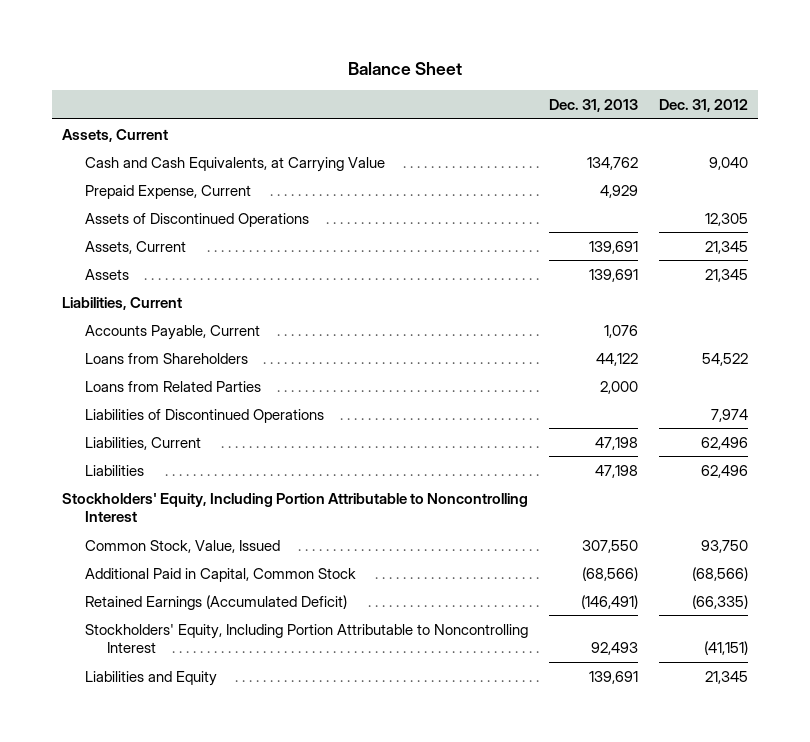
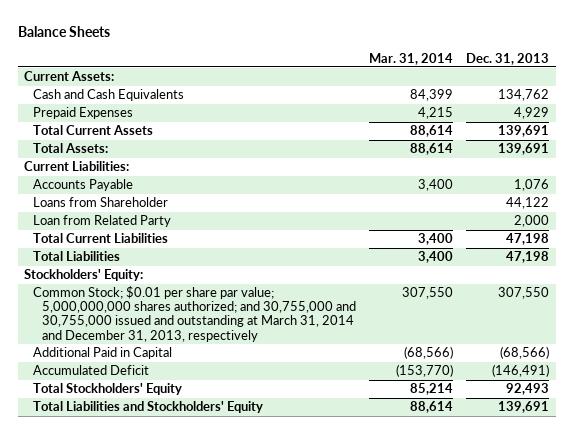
[348,62,463,76] Balance Sheet -> [17,25,110,37] Balance Sheets
[658,99,748,113] Dec. 31, 2012 -> none
none -> [369,52,454,65] Mar. 31, 2014
[84,212,309,227] Assets of Discontinued Operations -> none
[84,408,324,423] Liabilities of Discontinued Operations -> none
[62,492,529,523] Stockholders' Equity, Including Portion Attributable to Noncontrolling Interest -> none
[62,128,169,142] Assets, Current -> [24,71,115,82] Current Assets:
[84,156,385,172] Cash and Cash Equivalents, at Carrying Value -> [33,89,185,102] Cash and Cash Equivalents
[84,184,251,199] Prepaid Expense, Current -> [33,107,134,120] Prepaid Expenses
[84,240,186,254] Assets, Current -> [33,125,154,136] Total Current Assets
[84,268,129,280] Assets -> [33,143,109,154] Total Assets:
[62,296,183,310] Liabilities, Current -> [24,161,130,172] Current Liabilities:
[84,324,260,340] Accounts Payable, Current -> [33,179,134,192] Accounts Payable
[84,352,248,364] Loans from Shareholders -> [33,197,169,208] Loans from Shareholder
[84,380,261,392] Loans from Related Parties -> [33,215,172,228] Loan from Related Party
[84,436,201,450] Liabilities, Current -> [33,233,169,244] Total Current Liabilities
[84,464,144,476] Liabilities -> [33,251,121,262] Total Liabilities
none -> [24,269,144,282] Stockholders' Equity:
[84,539,280,553] Common Stock, Value, Issued -> [33,286,356,342] Common Stock; $0.01 per share par value; 5,000,000,000 shares authorized; and 30,755,000 and 30,755,000 issued and outstanding at March 31, 2014 and December 31, 2013, respectively
[84,567,356,582] Additional Paid in Capital, Common Stock -> [33,347,173,360] Additional Paid in Capital
[84,594,347,610] Retained Earnings (Accumulated Deficit) -> [33,365,150,376] Accumulated Deficit
[84,623,528,654] Stockholders' Equity, Including Portion Attributable to Noncontrolling Interest -> [33,383,183,396] Total Stockholders' Equity
[84,670,217,686] Liabilities and Equity -> [33,401,264,414] Total Liabilities and Stockholders' Equity

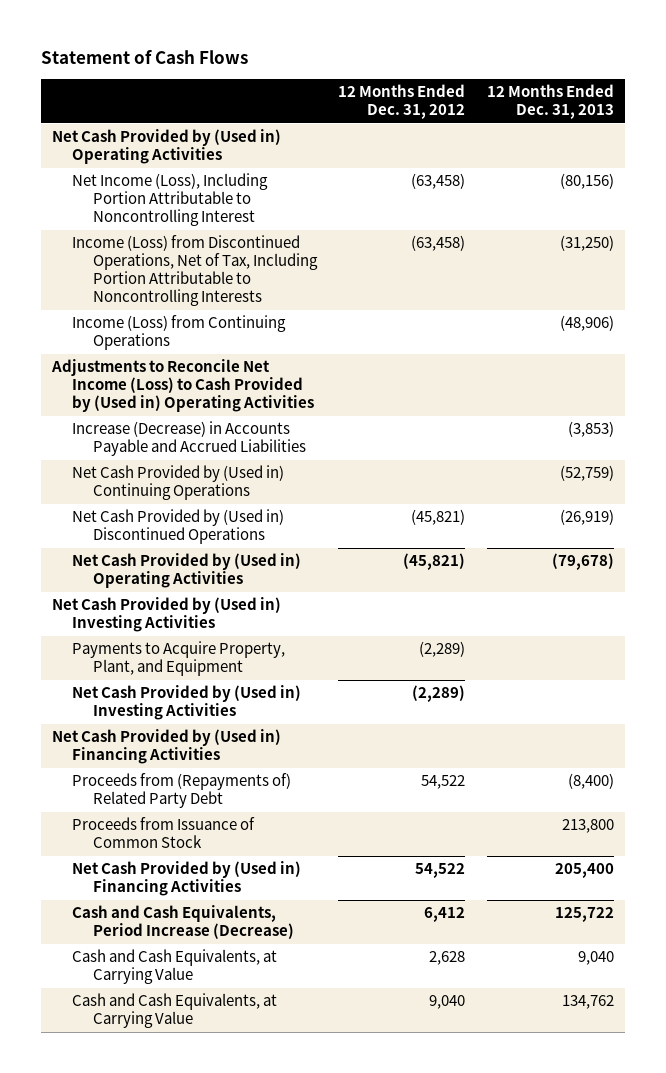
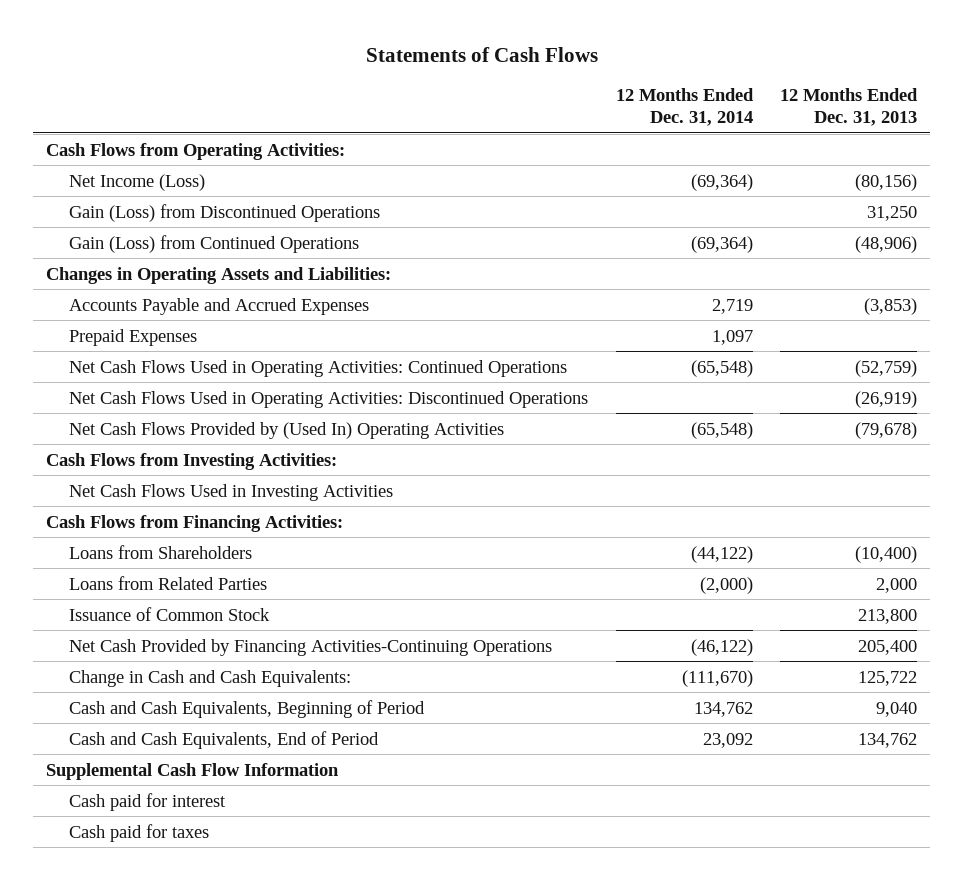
[40,49,248,64] Statement of Cash Flows -> [365,46,598,62] Statements of Cash Flows
[338,84,466,120] 12 Months Ended Dec. 31, 2012 -> none
none -> [615,88,754,127] 12 Months Ended Dec. 31, 2014
[50,359,315,413] Adjustments to Reconcile Net Income (Loss) to Cash Provided by (Used in) Operating Activities -> none
[72,641,286,677] Payments to Acquire Property, Plant, and Equipment -> none
[51,129,281,165] Net Cash Provided by (Used in) Operating Activities -> [46,142,346,160] Cash Flows from Operating Activities:
[72,173,269,227] Net Income (Loss), Including Portion Attributable to Noncontrolling Interest -> [69,173,206,191] Net Income (Loss)
[72,235,318,307] Income (Loss) from Discontinued Operations, Net of Tax, Including Portion Attributable to Noncontrolling Interests -> [69,203,381,222] Gain (Loss) from Discontinued Operations
[560,235,615,252] (31,250) -> [866,205,917,221] 31,250
[72,315,287,351] Income (Loss) from Continuing Operations -> [69,234,360,253] Gain (Loss) from Continued Operations
none -> [46,266,392,284] Changes in Operating Assets and Liabilities:
[72,421,306,457] Increase (Decrease) in Accounts Payable and Accrued Liabilities -> [69,297,370,315] Accounts Payable and Accrued Expenses
none -> [69,328,198,346] Prepaid Expenses
[72,465,285,501] Net Cash Provided by (Used in) Continuing Operations -> [69,359,568,377] Net Cash Flows Used in Operating Activities: Continued Operations
[72,509,285,545] Net Cash Provided by (Used in) Discontinued Operations -> [69,390,589,408] Net Cash Flows Used in Operating Activities: Discontinued Operations
[72,553,302,589] Net Cash Provided by (Used in) Operating Activities -> [69,421,505,439] Net Cash Flows Provided by (Used In) Operating Activities
[51,597,281,633] Net Cash Provided by (Used in) Investing Activities -> [46,452,338,470] Cash Flows from Investing Activities:
[72,685,302,721] Net Cash Provided by (Used in) Investing Activities -> [69,483,394,501] Net Cash Flows Used in Investing Activities
[51,729,281,765] Net Cash Provided by (Used in) Financing Activities -> [46,514,344,532] Cash Flows from Financing Activities:
none -> [69,544,253,559] Loans from Shareholders
[72,773,292,809] Proceeds from (Repayments of) Related Party Debt -> [69,575,268,590] Loans from Related Parties
[568,773,615,790] (8,400) -> [875,577,917,593] 2,000
[72,817,256,849] Proceeds from Issuance of Common Stock -> [69,606,271,621] Issuance of Common Stock
[72,861,302,897] Net Cash Provided by (Used in) Financing Activities -> [69,638,553,656] Net Cash Provided by Financing Activities-Continuing Operations
[72,905,294,940] Cash and Cash Equivalents, Period Increase (Decrease) -> [69,669,352,687] Change in Cash and Cash Equivalents:
[72,949,278,985] Cash and Cash Equivalents, at Carrying Value -> [69,699,426,718] Cash and Cash Equivalents, Beginning of Period
[72,993,278,1029] Cash and Cash Equivalents, at Carrying Value -> [69,730,380,749] Cash and Cash Equivalents, End of Period
none -> [46,762,340,780] Supplemental Cash Flow Information
none -> [69,792,227,811] Cash paid for interest
none -> [69,823,210,842] Cash paid for taxes

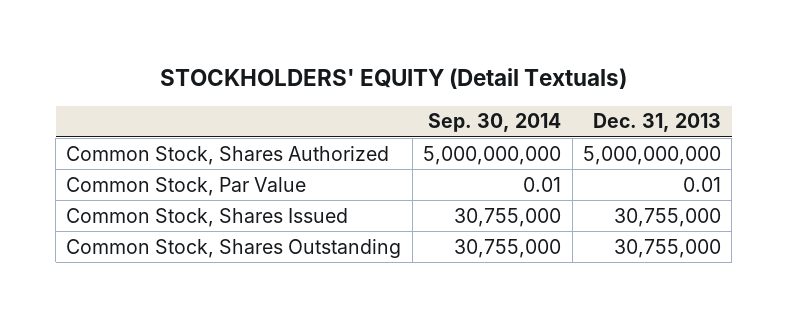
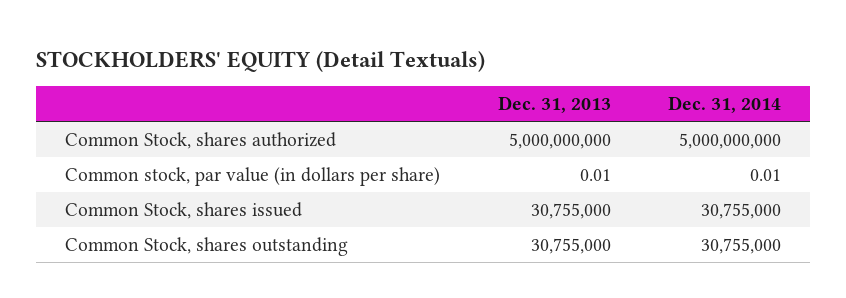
[428,113,562,133] Sep. 30, 2014 -> none
none -> [668,96,782,114] Dec. 31, 2014
[66,145,390,165] Common Stock, Shares Authorized -> [65,131,337,149] Common Stock, shares authorized
[66,176,307,196] Common Stock, Par Value -> [65,166,441,186] Common stock, par value (in dollars per share)
[66,207,349,227] Common Stock, Shares Issued -> [65,201,303,219] Common Stock, shares issued
[66,238,402,258] Common Stock, Shares Outstanding -> [65,236,349,256] Common Stock, shares outstanding

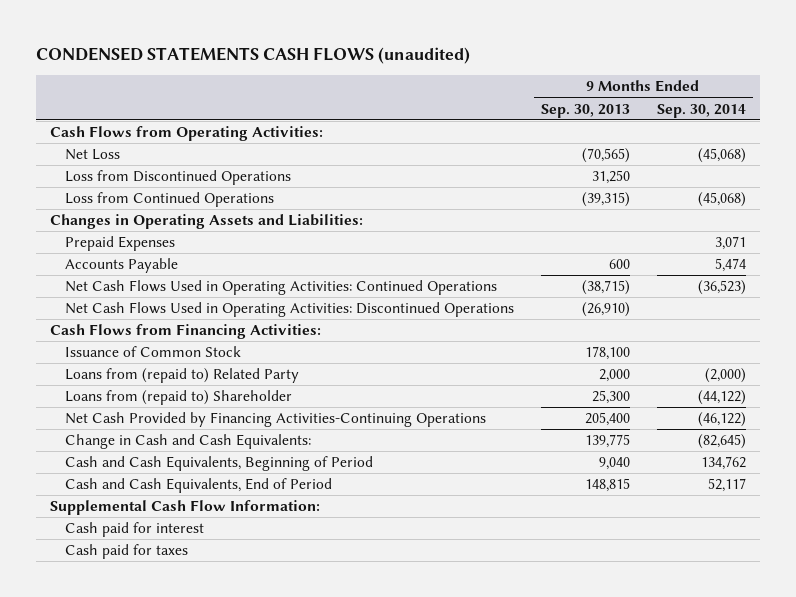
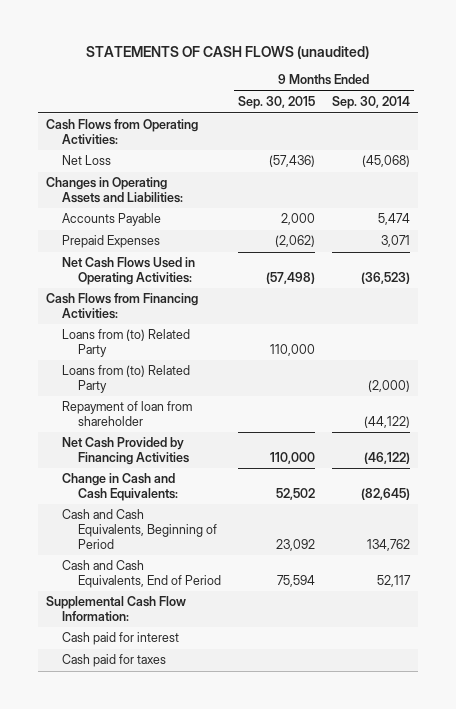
[36,47,471,65] CONDENSED STATEMENTS CASH FLOWS (unaudited) -> [85,45,369,59] STATEMENTS OF CASH FLOWS (unaudited)
[540,103,630,118] Sep. 30, 2013 -> none
none -> [237,96,315,110] Sep. 30, 2015
[64,170,291,186] Loss from Discontinued Operations -> none
[64,192,274,208] Loss from Continued Operations -> none
[64,302,514,318] Net Cash Flows Used in Operating Activities: Discontinued Operations -> none
[64,236,175,252] Prepaid Expenses -> [62,235,161,249] Prepaid Expenses
[64,280,497,296] Net Cash Flows Used in Operating Activities: Continued Operations -> [62,257,196,285] Net Cash Flows Used in Operating Activities:
[64,346,241,358] Issuance of Common Stock -> none
none -> [62,329,191,357] Loans from (to) Related Party
[64,368,299,384] Loans from (repaid to) Related Party -> [62,365,191,393] Loans from (to) Related Party
[64,390,292,406] Loans from (repaid to) Shareholder -> [62,401,193,426] Repayment of loan from shareholder
[64,412,486,428] Net Cash Provided by Financing Activities-Continuing Operations -> [62,437,190,465] Net Cash Provided by Financing Activities

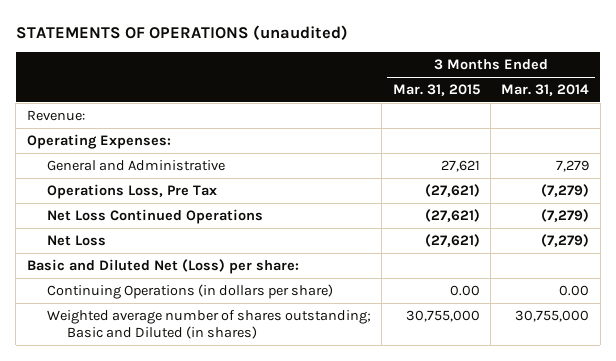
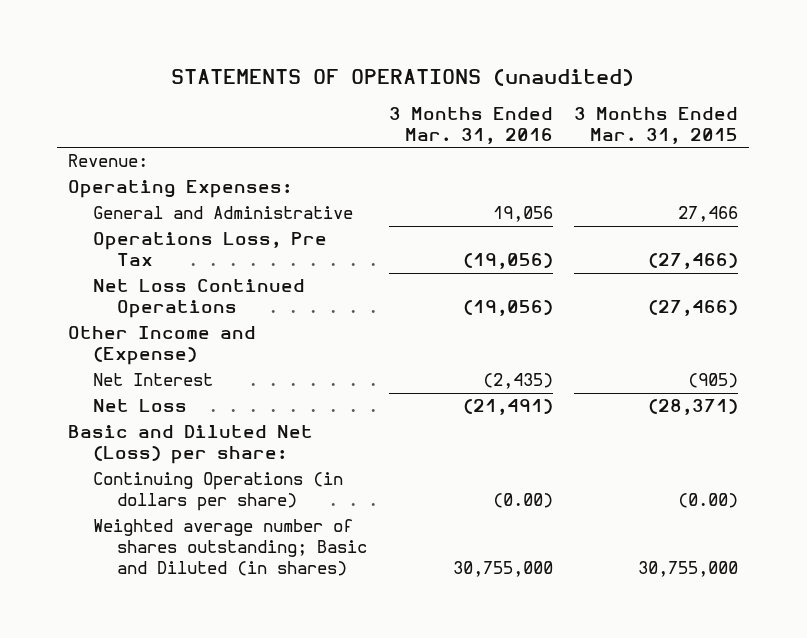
[501,83,590,96] Mar. 31, 2014 -> none
none -> [388,106,553,144] 3 Months Ended Mar. 31, 2016
[440,159,480,172] 27,621 -> [678,206,739,223] 27,466
[424,183,480,197] (27,621) -> [648,253,739,270] (27,466)
[424,208,480,222] (27,621) -> [648,300,739,317] (27,466)
none -> [68,326,257,366] Other Income and (Expense)
none -> [92,373,213,387] Net Interest
[424,233,480,247] (27,621) -> [648,399,739,416] (28,371)
[449,284,480,296] 0.00 -> [678,493,739,509] (0.00)

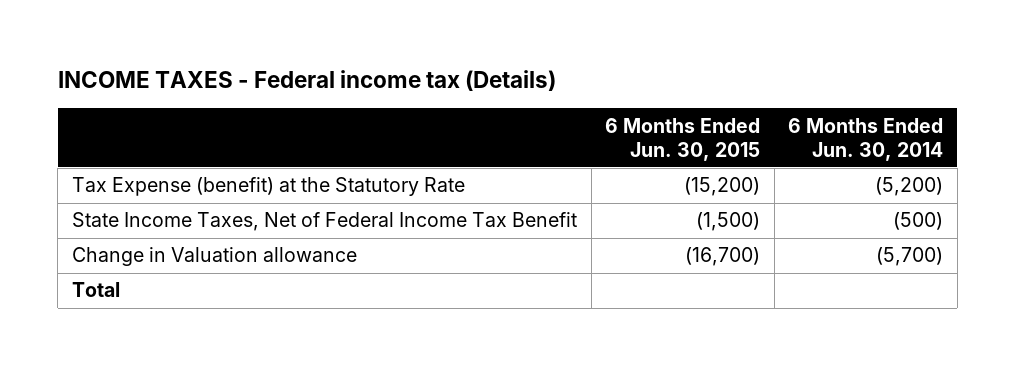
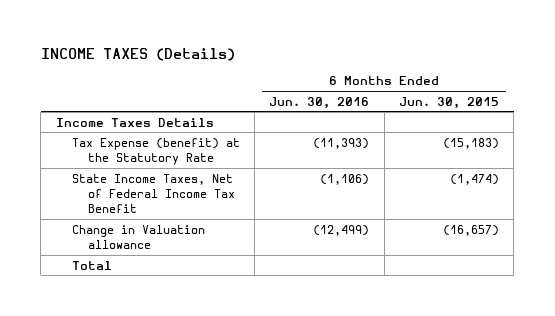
[57,70,556,92] INCOME TAXES - Federal income tax (Details) -> [40,47,235,61] INCOME TAXES (Details)
[788,117,944,161] 6 Months Ended Jun. 30, 2014 -> none
none -> [269,96,370,109] Jun. 30, 2016
none -> [55,117,214,127] Income Taxes Details
[684,177,761,197] (15,200) -> [443,137,500,149] (15,183)
[696,212,761,232] (1,500) -> [450,173,500,185] (1,474)
[685,247,761,267] (16,700) -> [443,224,500,236] (16,657)

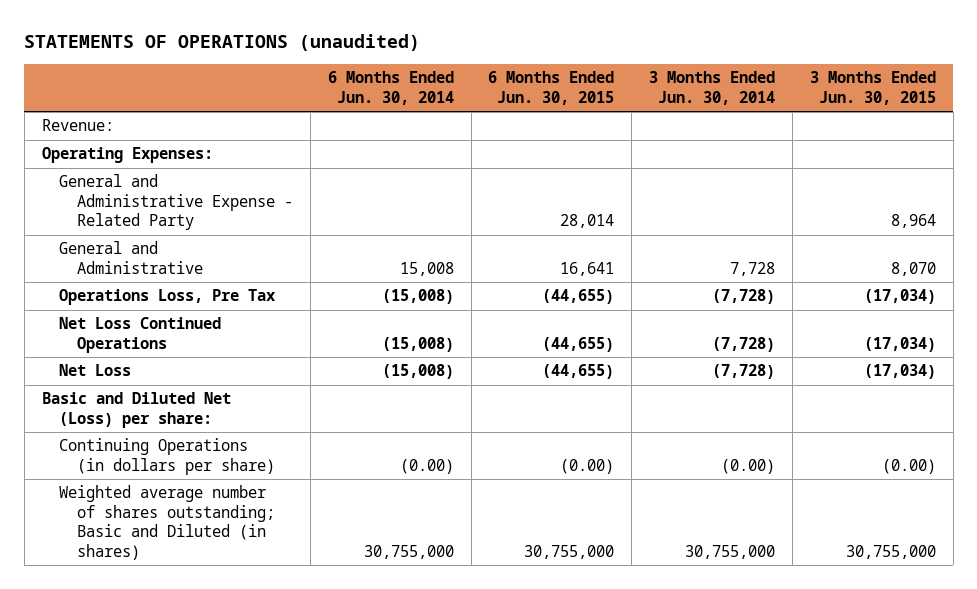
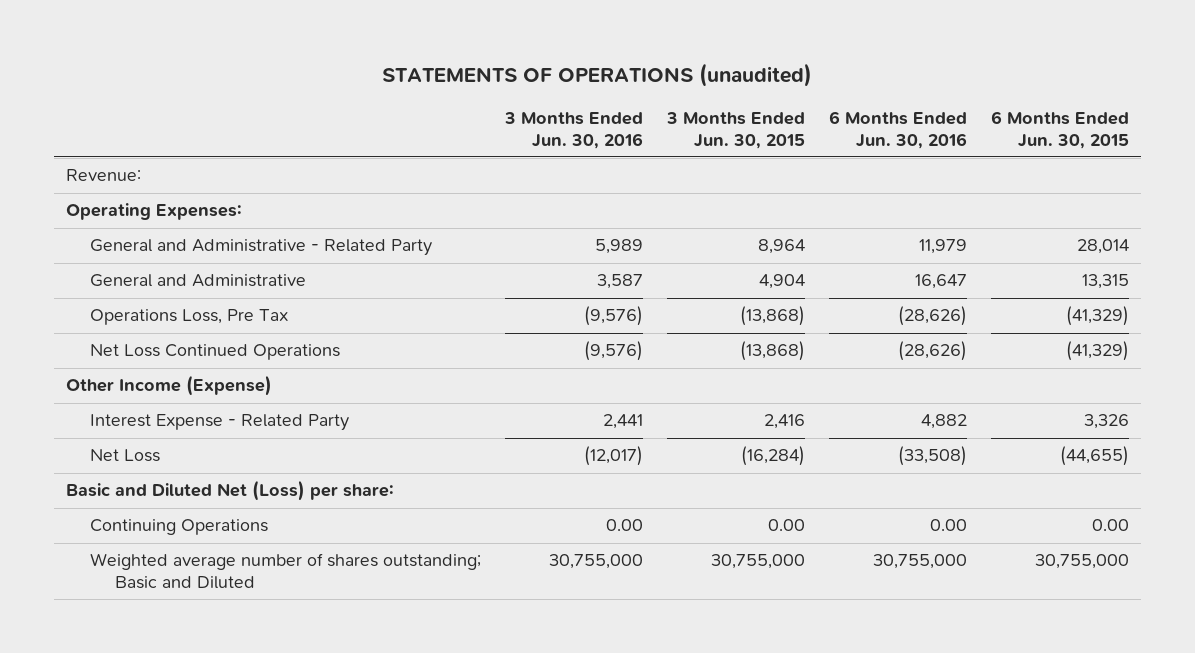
[327,71,454,105] 6 Months Ended Jun. 30, 2014 -> none
[649,71,776,105] 3 Months Ended Jun. 30, 2014 -> none
none -> [504,111,644,149] 3 Months Ended Jun. 30, 2016
none -> [828,110,967,149] 6 Months Ended Jun. 30, 2016
[59,174,294,231] General and Administrative Expense - Related Party -> [90,239,433,257] General and Administrative - Related Party
[560,261,615,276] 16,641 -> [1081,274,1129,290] 13,315
[890,261,936,276] 8,070 -> [759,274,806,290] 4,904
[542,289,615,305] (44,655) -> [1065,306,1129,327] (41,329)
[863,289,936,305] (17,034) -> [740,306,806,327] (13,868)
[542,336,615,352] (44,655) -> [1065,341,1129,362] (41,329)
[863,336,936,352] (17,034) -> [740,341,806,362] (13,868)
none -> [65,375,272,397] Other Income (Expense)
none -> [90,414,350,432] Interest Expense - Related Party
[863,364,936,380] (17,034) -> [741,446,806,467] (16,284)
[59,438,276,475] Continuing Operations (in dollars per share) -> [90,519,269,536] Continuing Operations
[560,458,615,474] (0.00) -> [1091,519,1129,532] 0.00
[881,458,936,474] (0.00) -> [768,519,806,532] 0.00
[59,485,276,560] Weighted average number of shares outstanding; Basic and Diluted (in shares) -> [90,553,482,590] Weighted average number of shares outstanding; Basic and Diluted

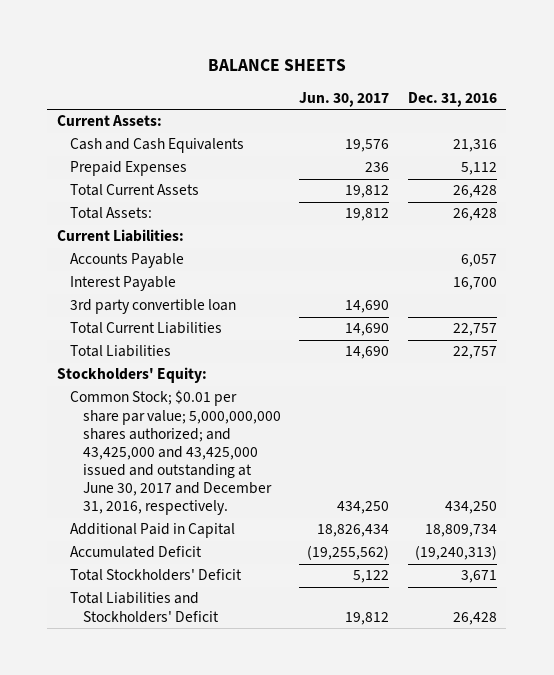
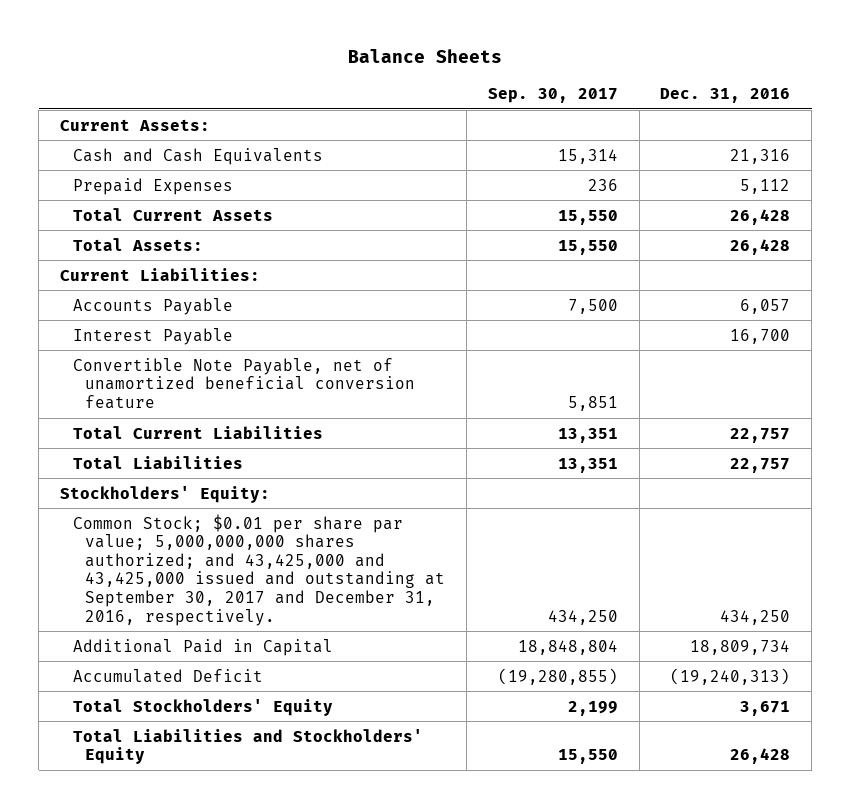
[207,59,346,72] BALANCE SHEETS -> [348,48,503,63] Balance Sheets
[299,92,390,108] Jun. 30, 2017 -> none
none -> [487,87,618,103] Sep. 30, 2017
[69,299,236,315] 3rd party convertible loan -> none
none -> [72,357,416,409] Convertible Note Payable, net of unamortized beneficial conversion feature
[69,390,281,516] Common Stock; $0.01 per share par value; 5,000,000,000 shares authorized; and 43,425,000 and 43,425,000 issued and outstanding at June 30, 2017 and December 31, 2016, respectively. -> [72,513,446,626] Common Stock; $0.01 per share par value; 5,000,000,000 shares authorized; and 43,425,000 and 43,425,000 issued and outstanding at September 30, 2017 and December 31, 2016, respectively.
[69,569,242,582] Total Stockholders' Deficit -> [72,698,333,716] Total Stockholders' Equity
[69,592,219,623] Total Liabilities and Stockholders' Deficit -> [72,728,423,765] Total Liabilities and Stockholders' Equity

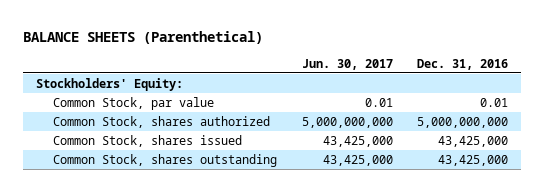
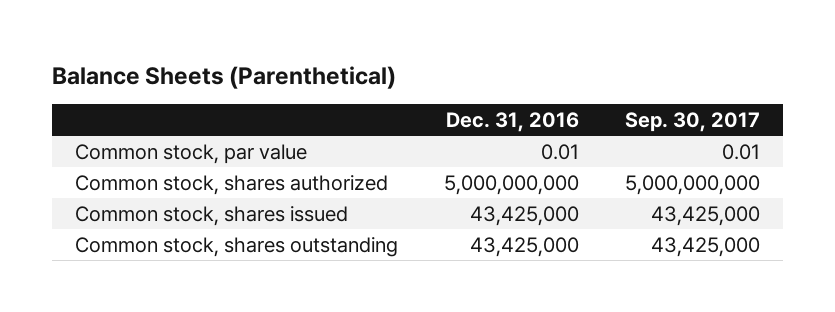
[23,30,264,44] BALANCE SHEETS (Parenthetical) -> [51,65,396,89] Balance Sheets (Parenthetical)
[301,58,393,70] Jun. 30, 2017 -> none
none -> [625,111,761,132] Sep. 30, 2017
[35,77,183,91] Stockholders' Equity: -> none
[53,96,215,110] Common Stock, par value -> [74,143,307,164] Common stock, par value
[53,115,271,128] Common Stock, shares authorized -> [74,174,388,195] Common stock, shares authorized
[53,134,243,147] Common Stock, shares issued -> [74,205,348,226] Common stock, shares issued
[53,153,278,167] Common Stock, shares outstanding -> [74,236,398,257] Common stock, shares outstanding

